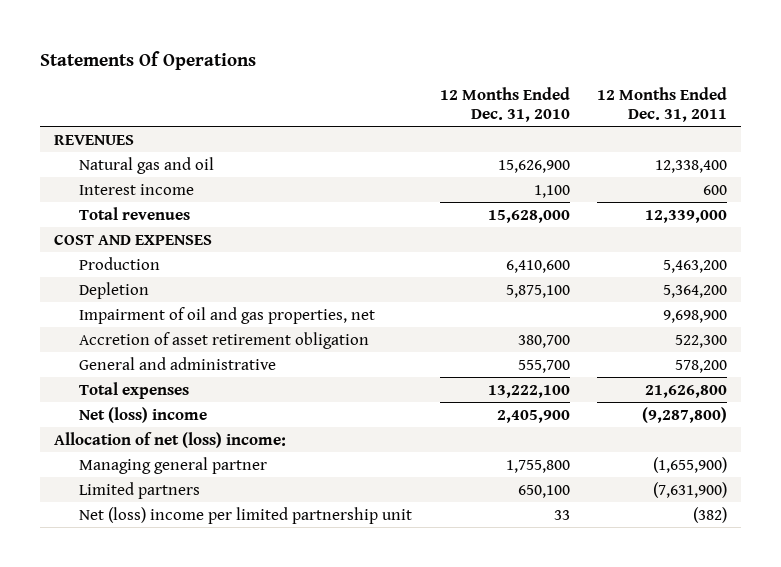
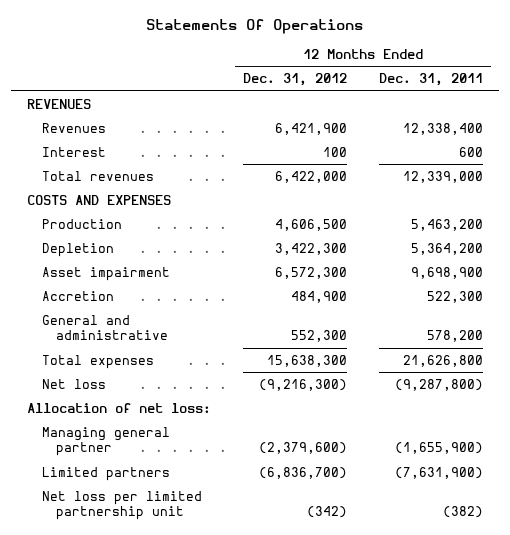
[439,86,570,122] 12 Months Ended Dec. 31, 2010 -> none
none -> [242,73,347,87] Dec. 31, 2012
[79,156,215,174] Natural gas and oil -> [41,122,106,133] Revenues
[79,183,195,195] Interest income -> [41,146,106,157] Interest
[54,233,213,245] COST AND EXPENSES -> [27,194,172,205] COSTS AND EXPENSES
[79,306,376,324] Impairment of oil and gas properties, net -> [41,266,170,281] Asset impairment
[79,331,370,349] Accretion of asset retirement obligation -> [41,290,114,301] Accretion
[79,406,208,423] Net (loss) income -> [41,378,106,389] Net loss
[54,431,287,448] Allocation of net (loss) income: -> [27,402,212,413] Allocation of net loss:
[79,506,413,524] Net (loss) income per limited partnership unit -> [41,490,202,521] Net loss per limited partnership unit

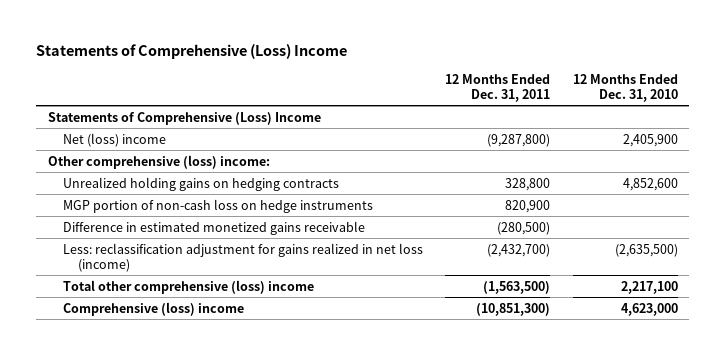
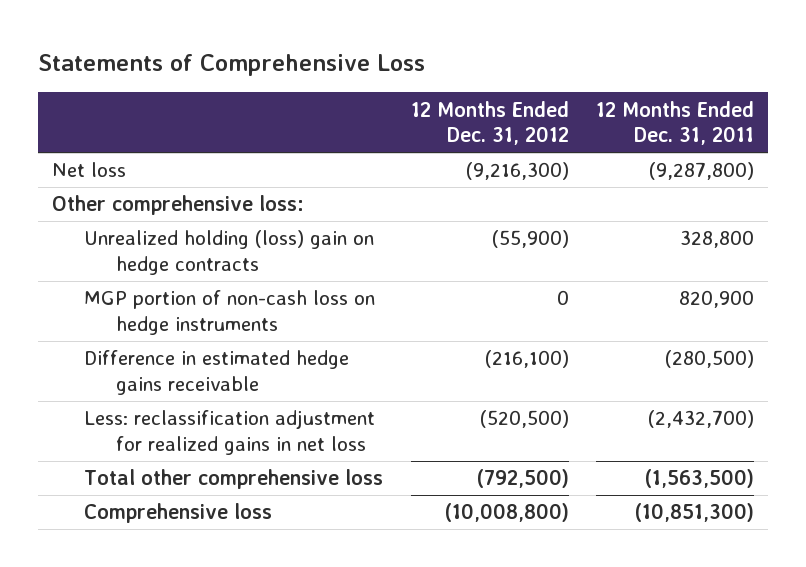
[36,43,348,59] Statements of Comprehensive (Loss) Income -> [38,54,426,77] Statements of Comprehensive Loss
[572,73,678,102] 12 Months Ended Dec. 31, 2010 -> none
none -> [410,100,569,146] 12 Months Ended Dec. 31, 2012
[47,111,321,125] Statements of Comprehensive (Loss) Income -> none
[62,132,166,147] Net (loss) income -> [51,162,126,178] Net loss
[47,154,270,169] Other comprehensive (loss) income: -> [51,195,304,216] Other comprehensive loss:
[62,176,339,191] Unrealized holding gains on hedging contracts -> [83,230,374,275] Unrealized holding (loss) gain on hedge contracts
[62,220,365,235] Difference in estimated monetized gains receivable -> [83,350,349,395] Difference in estimated hedge gains receivable
[62,242,423,272] Less: reclassification adjustment for gains realized in net loss (income) -> [83,410,375,455] Less: reclassification adjustment for realized gains in net loss
[62,279,314,294] Total other comprehensive (loss) income -> [83,469,383,490] Total other comprehensive loss
[62,301,244,316] Comprehensive (loss) income -> [83,503,272,524] Comprehensive loss

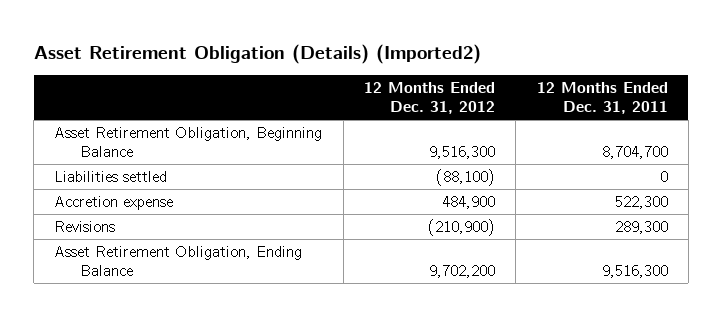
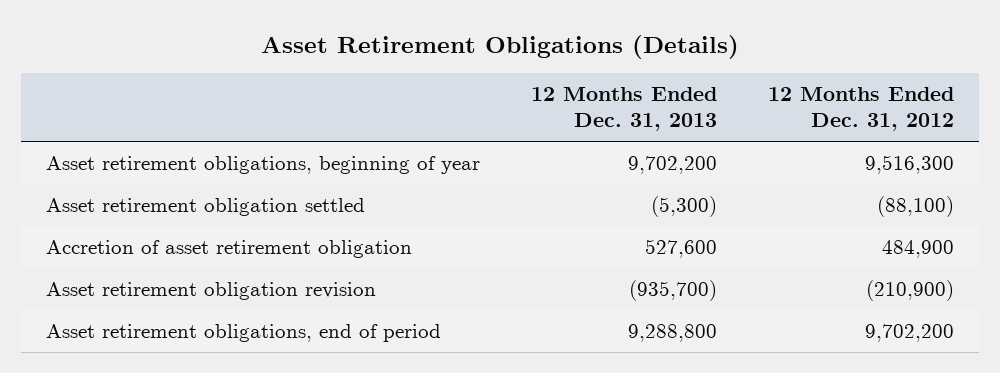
[33,43,481,64] Asset Retirement Obligation (Details) (Imported2) -> [260,34,739,59] Asset Retirement Obligations (Details)
[536,82,668,115] 12 Months Ended Dec. 31, 2011 -> none
none -> [530,87,717,132] 12 Months Ended Dec. 31, 2013
[54,127,323,158] Asset Retirement Obligation, Beginning Balance -> [46,156,481,175] Asset retirement obligations, beginning of year
[54,171,168,183] Liabilities settled -> [46,198,366,217] Asset retirement obligation settled
[54,196,174,211] Accretion expense -> [46,240,413,259] Accretion of asset retirement obligation
[54,221,116,233] Revisions -> [46,282,377,301] Asset retirement obligation revision
[54,246,303,277] Asset Retirement Obligation, Ending Balance -> [46,324,442,343] Asset retirement obligations, end of period

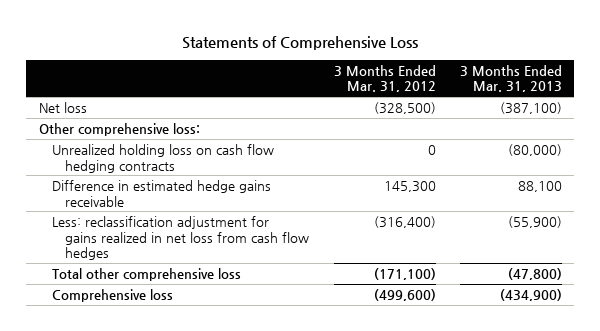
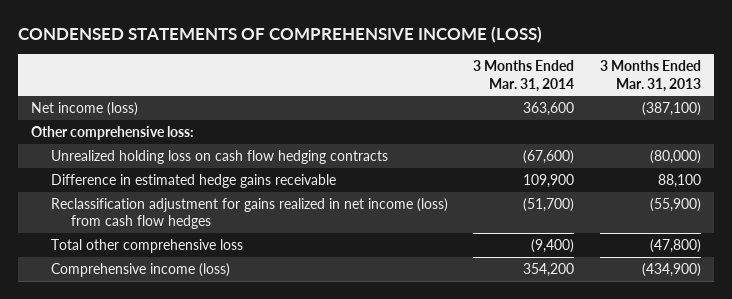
[182,35,419,50] Statements of Comprehensive Loss -> [17,25,542,43] CONDENSED STATEMENTS OF COMPREHENSIVE INCOME (LOSS)
[333,64,436,93] 3 Months Ended Mar. 31, 2012 -> none
none -> [473,60,575,92] 3 Months Ended Mar. 31, 2014
[38,102,87,114] Net loss -> [30,101,138,116] Net income (loss)
[51,216,310,261] Less: reclassification adjustment for gains realized in net loss from cash flow hedges -> [50,197,448,230] Reclassification adjustment for gains realized in net income (loss) from cash flow hedges
[51,289,173,303] Comprehensive loss -> [50,262,230,277] Comprehensive income (loss)

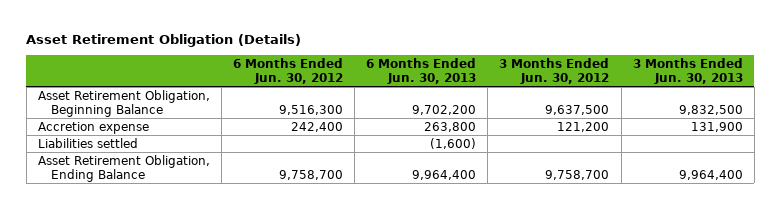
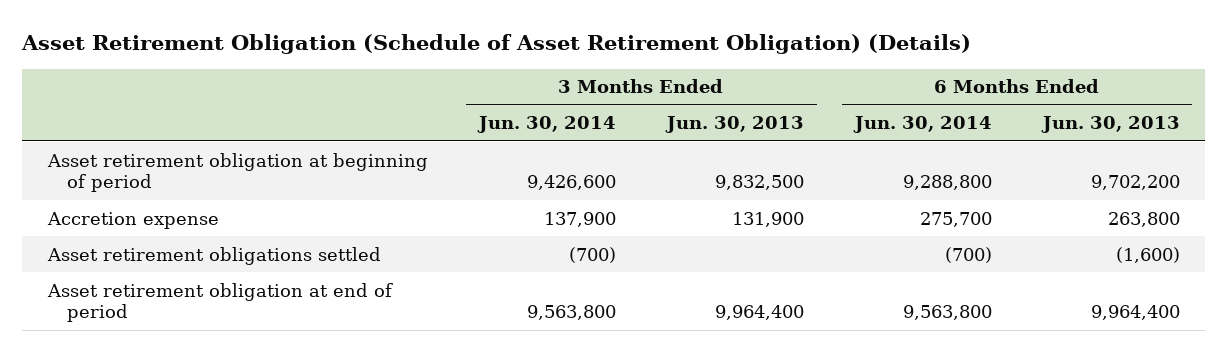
[26,33,302,47] Asset Retirement Obligation (Details) -> [21,34,972,55] Asset Retirement Obligation (Schedule of Asset Retirement Obligation) (Details)
[233,58,344,84] 6 Months Ended Jun. 30, 2012 -> none
[499,58,610,84] 3 Months Ended Jun. 30, 2012 -> none
none -> [476,116,616,134] Jun. 30, 2014
none -> [852,116,992,134] Jun. 30, 2014
[37,89,210,117] Asset Retirement Obligation, Beginning Balance -> [46,152,428,193] Asset retirement obligation at beginning of period
[37,137,138,148] Liabilities settled -> [46,246,381,265] Asset retirement obligations settled
[37,154,210,182] Asset Retirement Obligation, Ending Balance -> [46,282,393,323] Asset retirement obligation at end of period

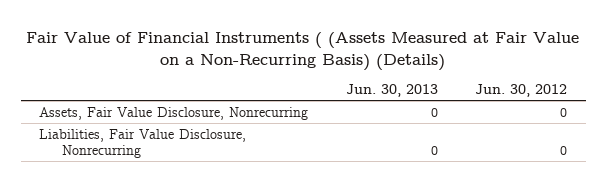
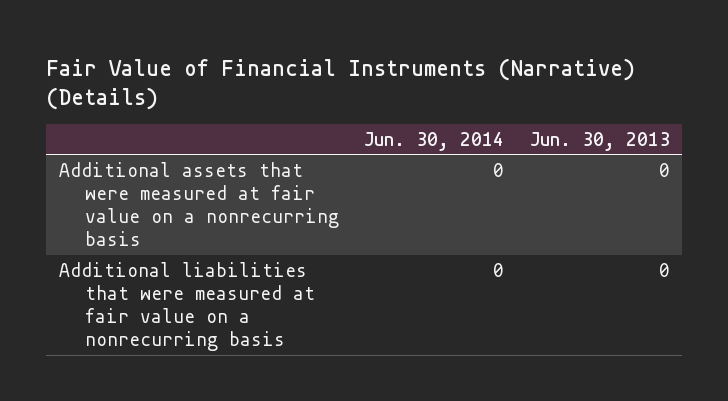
[26,31,580,71] Fair Value of Financial Instruments ( (Assets Measured at Fair Value on a Non-Recurring Basis) (Details) -> [45,57,635,111] Fair Value of Financial Instruments (Narrative) (Details)
[475,84,568,98] Jun. 30, 2012 -> none
none -> [364,131,505,151] Jun. 30, 2014
[39,106,309,120] Assets, Fair Value Disclosure, Nonrecurring -> [58,161,339,247] Additional assets that were measured at fair value on a nonrecurring basis
[39,128,247,159] Liabilities, Fair Value Disclosure, Nonrecurring -> [58,261,315,352] Additional liabilities that were measured at fair value on a nonrecurring basis

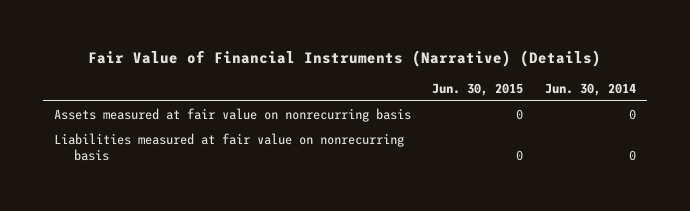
[529,131,670,151] Jun. 30, 2013 -> none
none -> [432,83,524,97] Jun. 30, 2015
[58,161,339,247] Additional assets that were measured at fair value on a nonrecurring basis -> [53,107,411,122] Assets measured at fair value on nonrecurring basis
[58,261,315,352] Additional liabilities that were measured at fair value on a nonrecurring basis -> [53,132,404,162] Liabilities measured at fair value on nonrecurring basis

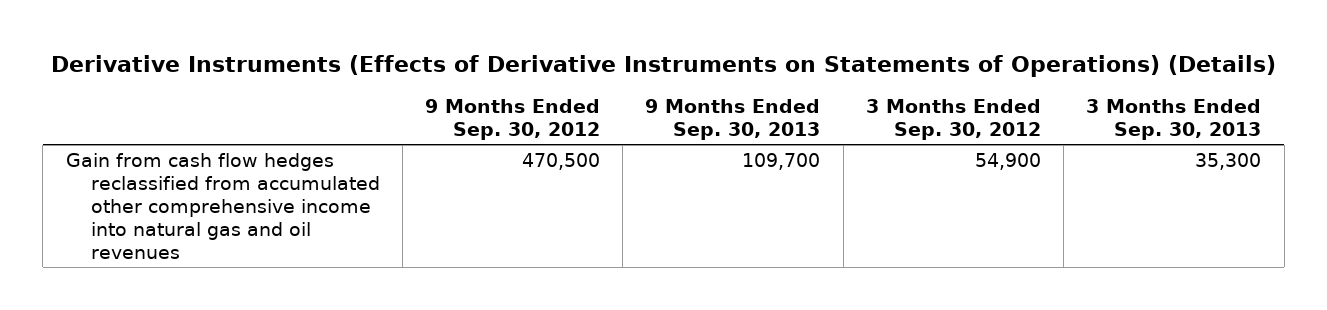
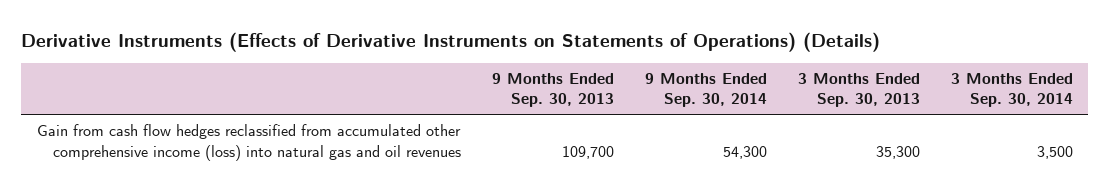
[425,99,601,141] 9 Months Ended Sep. 30, 2012 -> none
[865,99,1041,141] 3 Months Ended Sep. 30, 2012 -> none
none -> [644,73,767,108] 9 Months Ended Sep. 30, 2014
none -> [950,73,1073,108] 3 Months Ended Sep. 30, 2014
[65,153,380,260] Gain from cash flow hedges reclassified from accumulated other comprehensive income into natural gas and oil revenues -> [36,124,461,161] Gain from cash flow hedges reclassified from accumulated other comprehensive income (loss) into natural gas and oil revenues

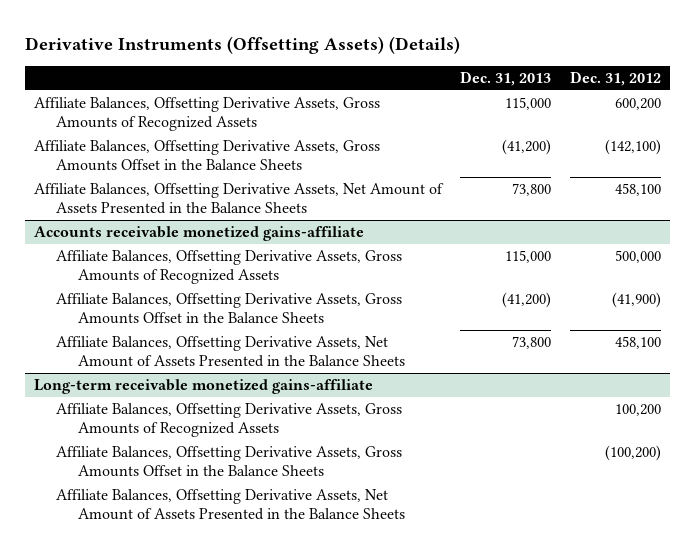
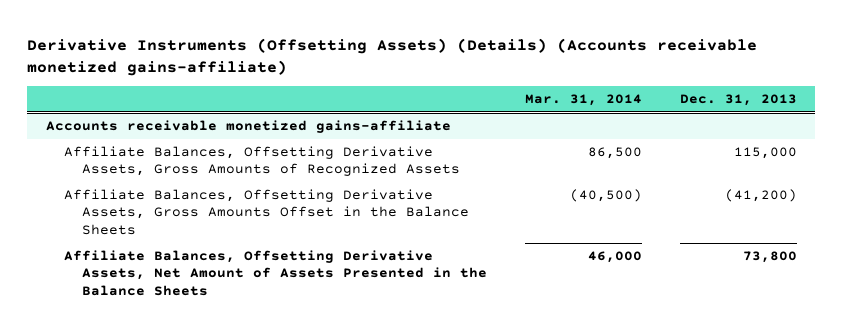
[24,35,460,54] Derivative Instruments (Offsetting Assets) (Details) -> [27,37,758,76] Derivative Instruments (Offsetting Assets) (Details) (Accounts receivable monetized gains-affiliate)
[569,71,661,87] Dec. 31, 2012 -> none
none -> [524,94,642,107] Mar. 31, 2014
[33,97,380,132] Affiliate Balances, Offsetting Derivative Assets, Gross Amounts of Recognized Assets -> none
[33,140,380,172] Affiliate Balances, Offsetting Derivative Assets, Gross Amounts Offset in the Balance Sheets -> none
[33,183,444,215] Affiliate Balances, Offsetting Derivative Assets, Net Amount of Assets Presented in the Balance Sheets -> none
[33,379,373,395] Long-term receivable monetized gains-affiliate -> none
[55,403,402,438] Affiliate Balances, Offsetting Derivative Assets, Gross Amounts of Recognized Assets -> none
[55,446,402,478] Affiliate Balances, Offsetting Derivative Assets, Gross Amounts Offset in the Balance Sheets -> none
[55,489,405,521] Affiliate Balances, Offsetting Derivative Assets, Net Amount of Assets Presented in the Balance Sheets -> none

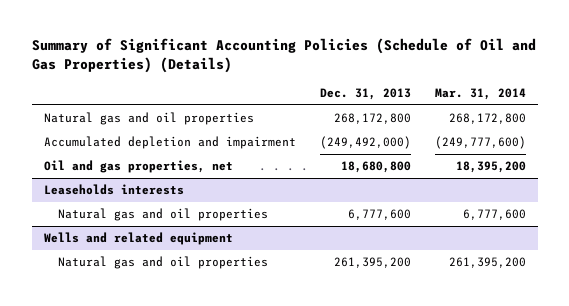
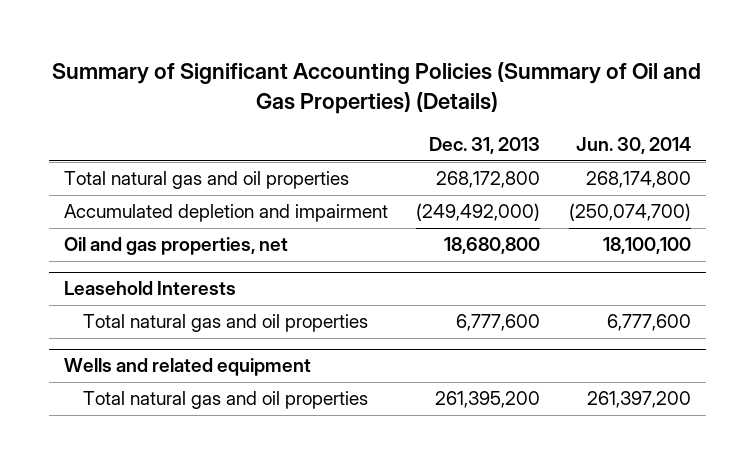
[31,38,536,73] Summary of Significant Accounting Policies (Schedule of Oil and Gas Properties) (Details) -> [52,61,702,114] Summary of Significant Accounting Policies (Summary of Oil and Gas Properties) (Details)
[434,88,526,101] Mar. 31, 2014 -> none
none -> [576,137,692,155] Jun. 30, 2014
[43,112,254,126] Natural gas and oil properties -> [63,171,349,190] Total natural gas and oil properties
[43,184,184,196] Leaseholds interests -> [63,281,236,296] Leasehold Interests
[58,208,269,222] Natural gas and oil properties -> [83,314,369,333] Total natural gas and oil properties
[58,256,269,270] Natural gas and oil properties -> [83,391,369,410] Total natural gas and oil properties

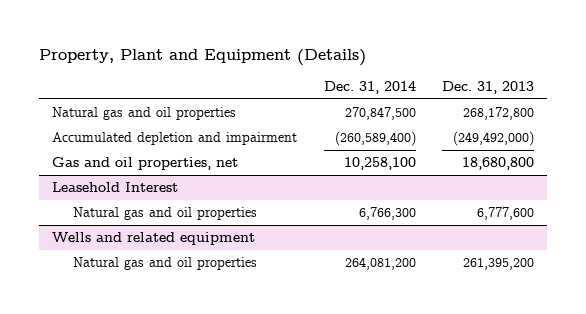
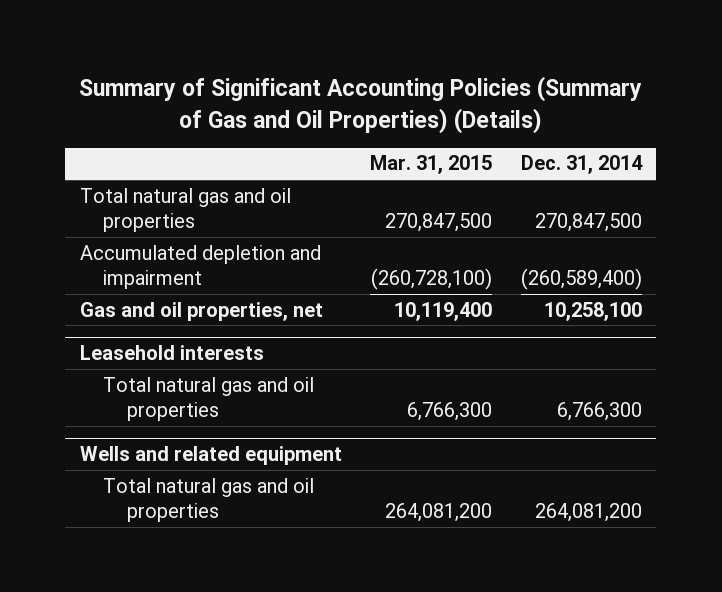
[38,49,366,67] Property, Plant and Equipment (Details) -> [78,76,642,134] Summary of Significant Accounting Policies (Summary of Gas and Oil Properties) (Details)
[442,80,535,94] Dec. 31, 2013 -> none
none -> [370,155,493,175] Mar. 31, 2015
[52,107,237,121] Natural gas and oil properties -> [79,187,291,233] Total natural gas and oil properties
[52,182,179,193] Leasehold Interest -> [79,345,264,361] Leasehold interests
[72,207,257,221] Natural gas and oil properties -> [103,376,315,422] Total natural gas and oil properties
[72,257,257,271] Natural gas and oil properties -> [103,477,315,523] Total natural gas and oil properties

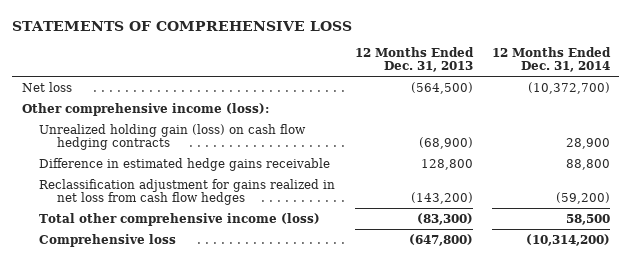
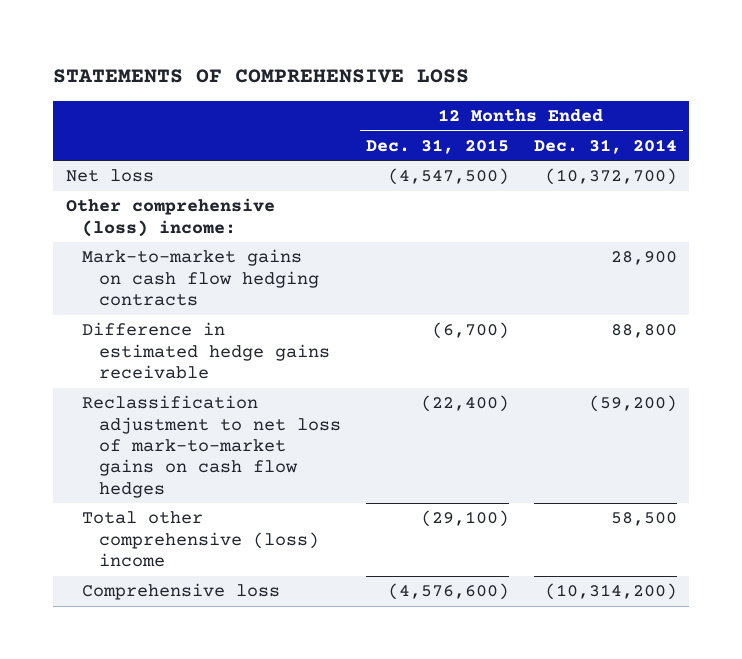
[354,46,474,73] 12 Months Ended Dec. 31, 2013 -> none
none -> [365,138,509,154] Dec. 31, 2015
[21,102,269,116] Other comprehensive income (loss): -> [65,198,275,237] Other comprehensive (loss) income:
[39,123,307,151] Unrealized holding gain (loss) on cash flow hedging contracts -> [82,249,320,307] Mark-to-market gains on cash flow hedging contracts
[39,178,336,206] Reclassification adjustment for gains realized in net loss from cash flow hedges -> [82,395,342,498] Reclassification adjustment to net loss of mark-to-market gains on cash flow hedges
[39,212,321,226] Total other comprehensive income (loss) -> [82,511,320,568] Total other comprehensive (loss) income

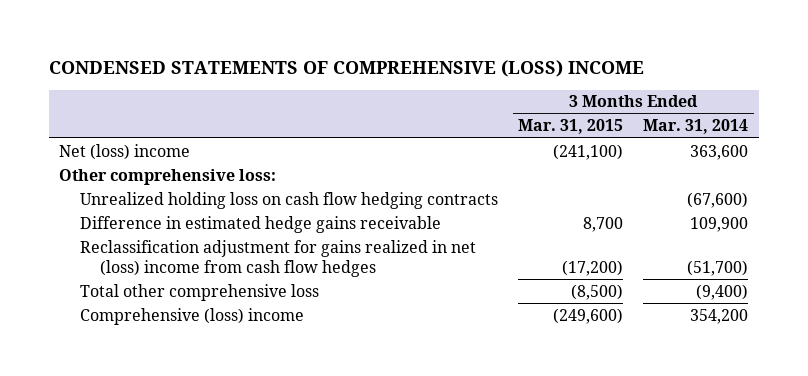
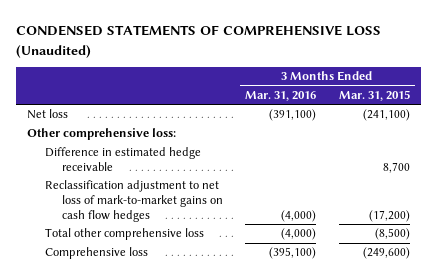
[49,59,645,77] CONDENSED STATEMENTS OF COMPREHENSIVE (LOSS) INCOME -> [16,25,382,58] CONDENSED STATEMENTS OF COMPREHENSIVE LOSS (Unaudited)
[643,119,749,135] Mar. 31, 2014 -> none
none -> [245,90,317,101] Mar. 31, 2016
[59,143,191,160] Net (loss) income -> [27,109,69,120] Net loss
[79,191,498,209] Unrealized holding loss on cash flow hedging contracts -> none
[79,215,441,233] Difference in estimated hedge gains receivable -> [44,147,201,172] Difference in estimated hedge receivable
[79,239,476,277] Reclassification adjustment for gains realized in net (loss) income from cash flow hedges -> [44,180,223,222] Reclassification adjustment to net loss of mark-to-market gains on cash flow hedges
[79,307,304,325] Comprehensive (loss) income -> [44,247,148,260] Comprehensive loss

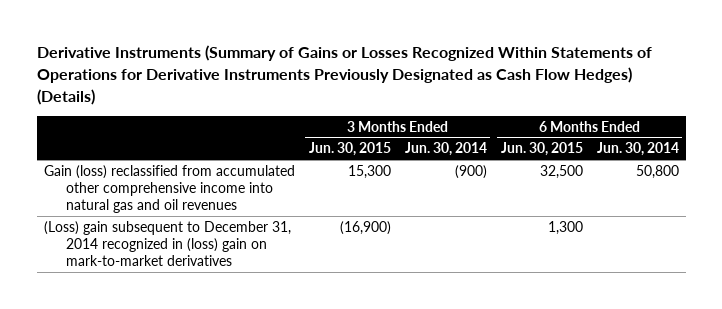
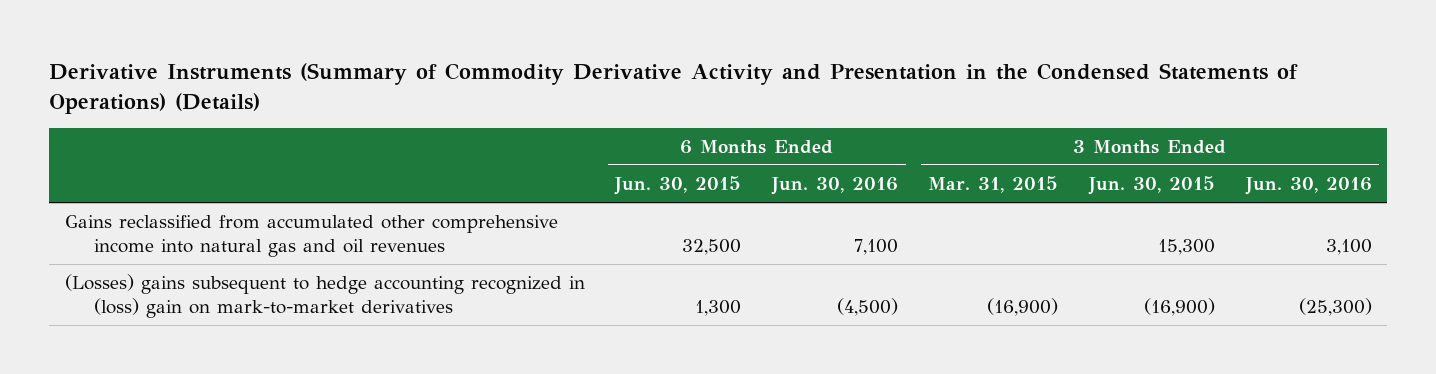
[36,45,652,105] Derivative Instruments (Summary of Gains or Losses Recognized Within Statements of Operations for Derivative Instruments Previously Designated as Cash Flow Hedges) (Details) -> [49,63,1299,114] Derivative Instruments (Summary of Commodity Derivative Activity and Presentation in the Condensed Statements of Operations) (Details)
[404,142,487,157] Jun. 30, 2014 -> none
[596,142,679,157] Jun. 30, 2014 -> none
none -> [770,177,898,196] Jun. 30, 2016
none -> [928,176,1059,194] Mar. 31, 2015
none -> [1244,177,1372,196] Jun. 30, 2016
[43,164,295,214] Gain (loss) reclassified from accumulated other comprehensive income into natural gas and oil revenues -> [64,215,558,257] Gains reclassified from accumulated other comprehensive income into natural gas and oil revenues
[43,220,291,267] (Loss) gain subsequent to December 31, 2014 recognized in (loss) gain on mark-to-market derivatives -> [64,274,585,318] (Losses) gains subsequent to hedge accounting recognized in (loss) gain on mark-to-market derivatives

